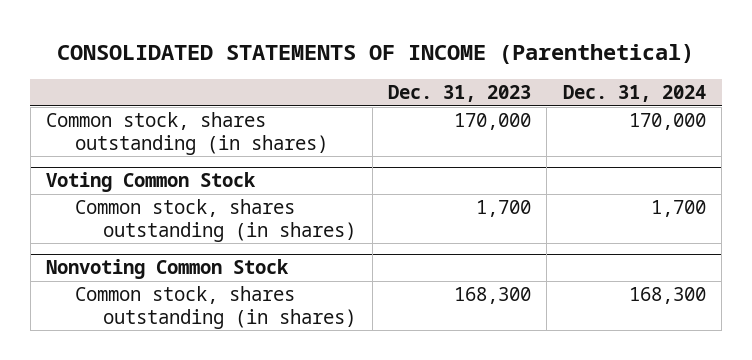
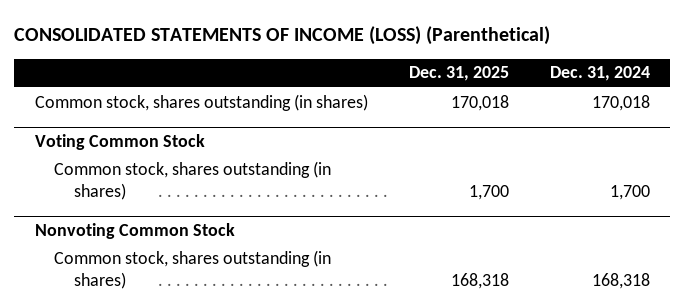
[57,43,695,64] CONSOLIDATED STATEMENTS OF INCOME (Parenthetical) -> [14,26,551,46] CONSOLIDATED STATEMENTS OF INCOME (LOSS) (Parenthetical)
[388,85,532,103] Dec. 31, 2023 -> none
none -> [408,66,509,82] Dec. 31, 2025
[628,113,706,131] 170,000 -> [591,94,650,111] 170,018
[628,287,706,305] 168,300 -> [591,272,650,289] 168,318

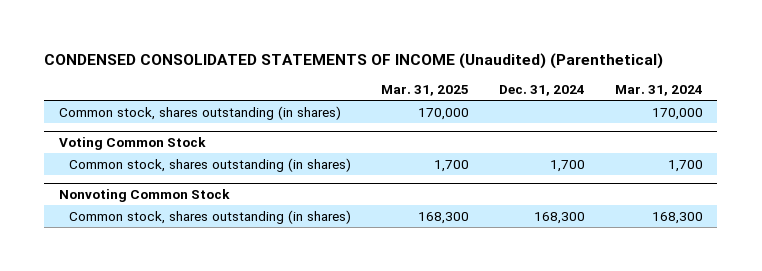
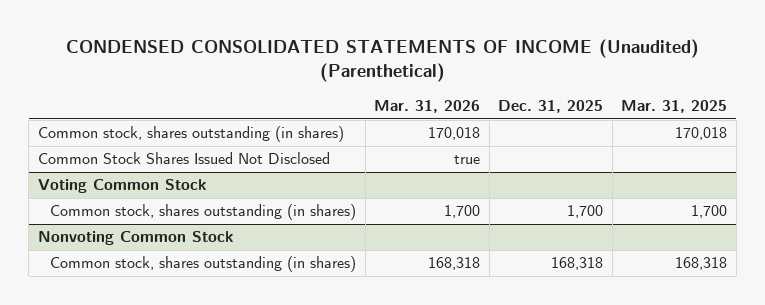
[498,84,585,96] Dec. 31, 2024 -> none
[614,84,703,96] Mar. 31, 2024 -> none
none -> [374,100,481,114] Mar. 31, 2026
none -> [498,100,604,114] Dec. 31, 2025
[418,107,470,120] 170,000 -> [675,127,728,141] 170,018
none -> [37,152,330,165] Common Stock Shares Issued Not Disclosed
[418,211,470,224] 168,300 -> [675,257,728,271] 168,318

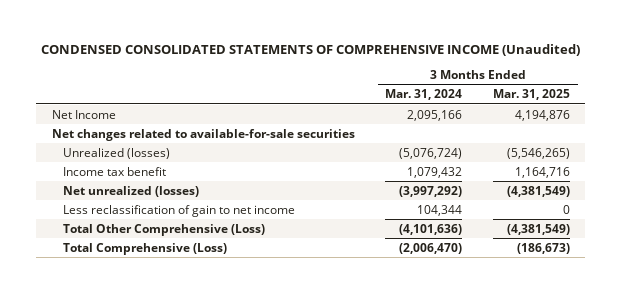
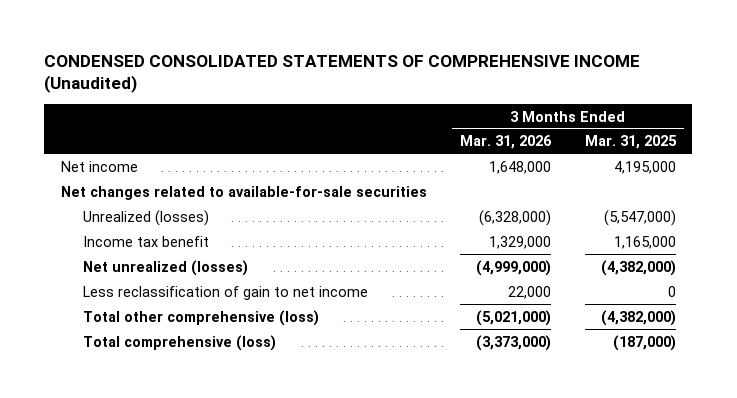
[385,89,463,101] Mar. 31, 2024 -> none
none -> [460,135,553,150] Mar. 31, 2026
[51,109,116,119] Net Income -> [60,160,138,172] Net income
[515,109,571,121] 4,194,876 -> [613,160,676,174] 4,195,000
[507,147,571,159] (5,546,265) -> [603,209,676,226] (5,547,000)
[515,166,571,178] 1,164,716 -> [613,235,676,249] 1,165,000
[507,185,571,197] (4,381,549) -> [600,259,676,276] (4,382,000)
[63,223,266,236] Total Other Comprehensive (Loss) -> [83,309,320,326] Total other comprehensive (loss)
[507,223,571,235] (4,381,549) -> [600,309,676,326] (4,382,000)
[63,242,228,255] Total Comprehensive (Loss) -> [83,334,277,351] Total comprehensive (loss)
[517,242,571,254] (186,673) -> [612,334,676,351] (187,000)

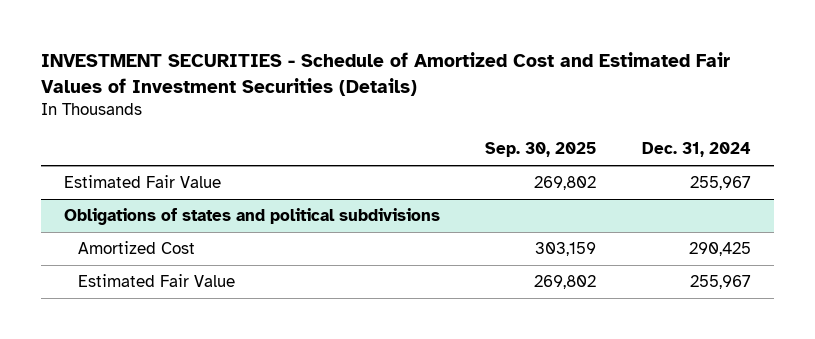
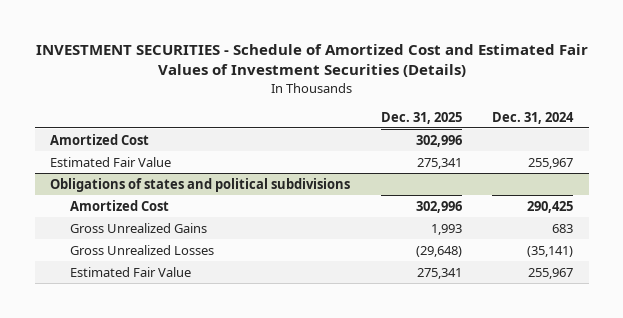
[485,141,597,157] Sep. 30, 2025 -> none
none -> [380,111,462,124] Dec. 31, 2025
none -> [49,133,149,145] Amortized Cost
none -> [69,222,207,233] Gross Unrealized Gains
none -> [69,244,214,255] Gross Unrealized Losses

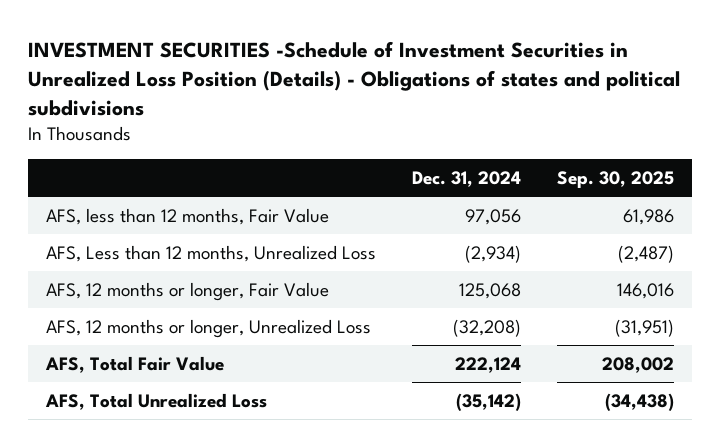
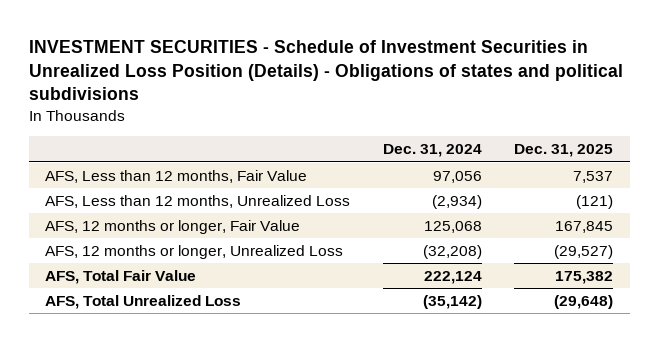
[27,40,680,116] INVESTMENT SECURITIES -Schedule of Investment Securities in Unrealized Loss Position (Details) - Obligations of states and political subdivisions -> [28,39,623,101] INVESTMENT SECURITIES - Schedule of Investment Securities in Unrealized Loss Position (Details) - Obligations of states and political subdivisions
[557,170,675,188] Sep. 30, 2025 -> none
none -> [514,144,614,158] Dec. 31, 2025
[45,207,329,225] AFS, less than 12 months, Fair Value -> [45,170,308,184] AFS, Less than 12 months, Fair Value

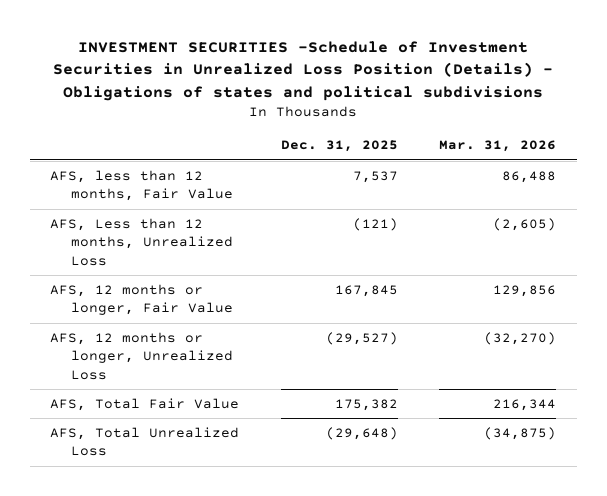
[28,39,623,101] INVESTMENT SECURITIES - Schedule of Investment Securities in Unrealized Loss Position (Details) - Obligations of states and political subdivisions -> [53,40,554,101] INVESTMENT SECURITIES -Schedule of Investment Securities in Unrealized Loss Position (Details) - Obligations of states and political subdivisions
[382,144,482,158] Dec. 31, 2024 -> none
none -> [439,140,557,153] Mar. 31, 2026
[45,170,308,184] AFS, Less than 12 months, Fair Value -> [50,169,233,202] AFS, less than 12 months, Fair Value

